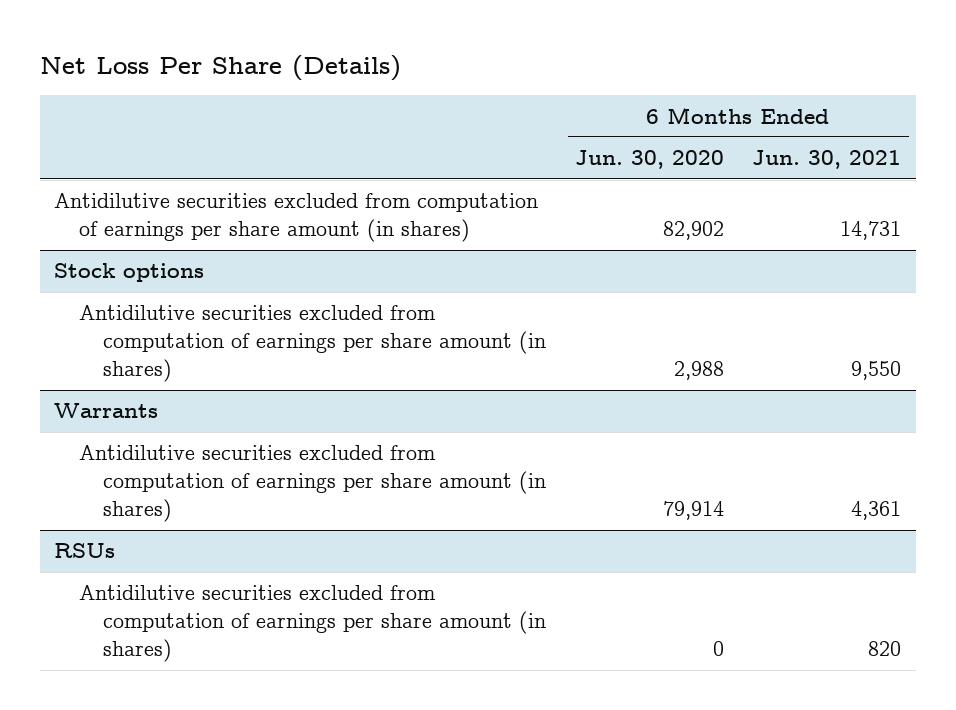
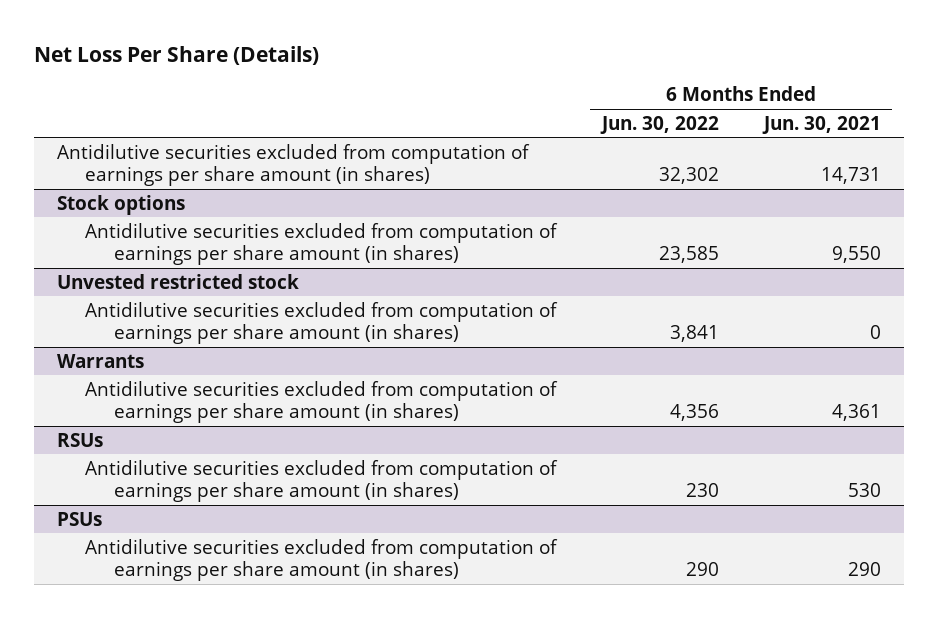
[574,150,724,170] Jun. 30, 2020 -> none
none -> [599,115,719,134] Jun. 30, 2022
none -> [56,273,299,289] Unvested restricted stock
none -> [85,301,559,344] Antidilutive securities excluded from computation of earnings per share amount (in shares)
[868,641,902,657] 820 -> [848,482,882,497] 530
none -> [56,511,102,526] PSUs
none -> [85,538,559,581] Antidilutive securities excluded from computation of earnings per share amount (in shares)

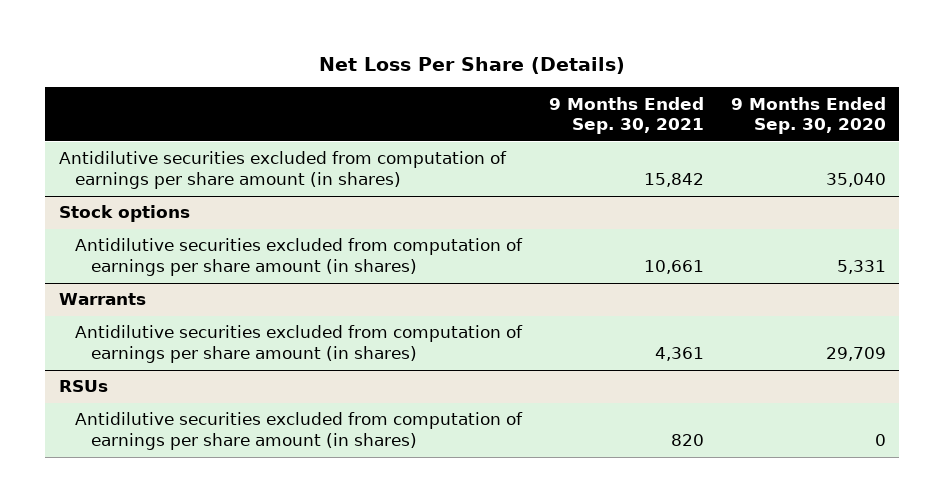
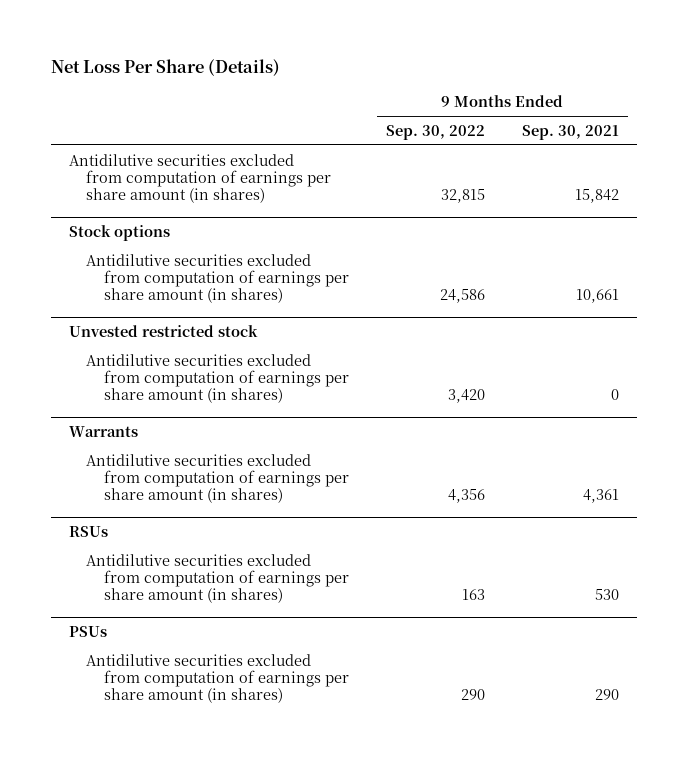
[730,96,886,135] 9 Months Ended Sep. 30, 2020 -> none
none -> [385,124,485,140] Sep. 30, 2022
none -> [69,325,259,338] Unvested restricted stock
none -> [86,353,349,403] Antidilutive securities excluded from computation of earnings per share amount (in shares)
[670,434,704,447] 820 -> [594,588,619,600] 530
none -> [69,626,108,638] PSUs
none -> [86,653,349,703] Antidilutive securities excluded from computation of earnings per share amount (in shares)

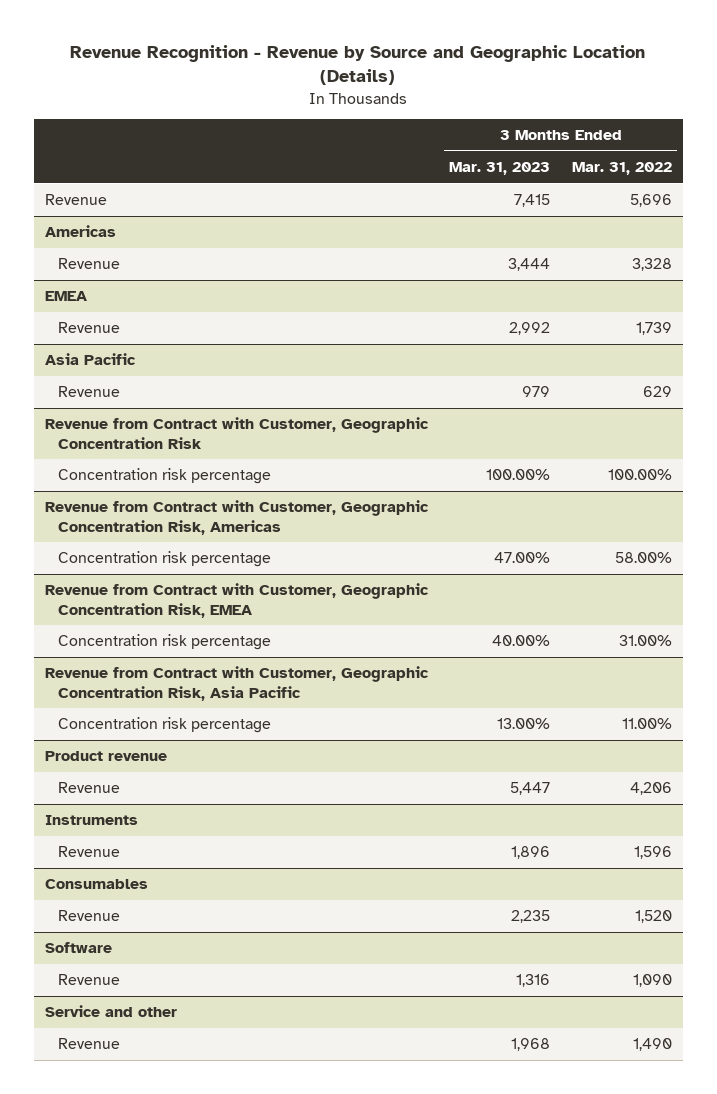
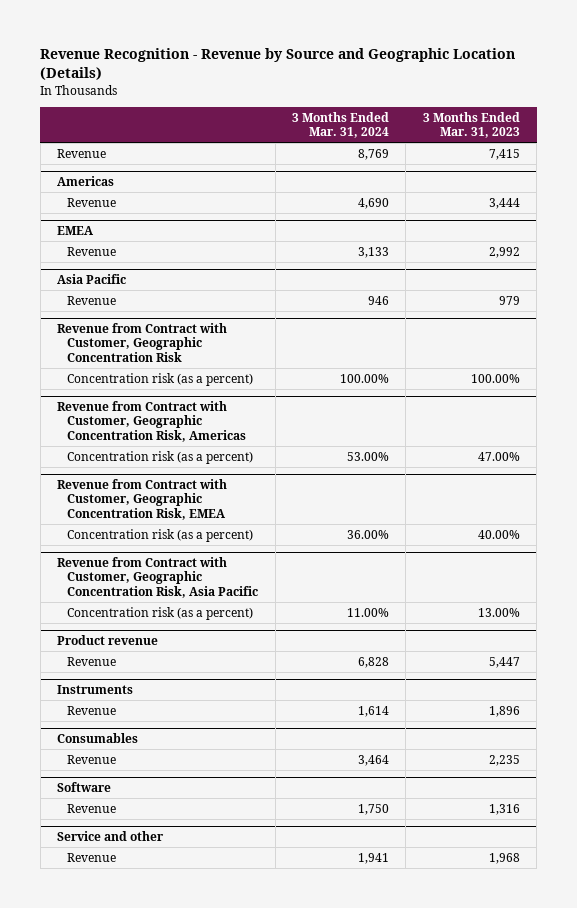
[571,162,672,176] Mar. 31, 2022 -> none
none -> [292,111,390,139] 3 Months Ended Mar. 31, 2024
[58,468,272,485] Concentration risk percentage -> [67,372,254,386] Concentration risk (as a percent)
[58,551,272,568] Concentration risk percentage -> [67,450,254,464] Concentration risk (as a percent)
[58,634,272,651] Concentration risk percentage -> [67,528,254,542] Concentration risk (as a percent)
[58,717,272,734] Concentration risk percentage -> [67,606,254,620] Concentration risk (as a percent)

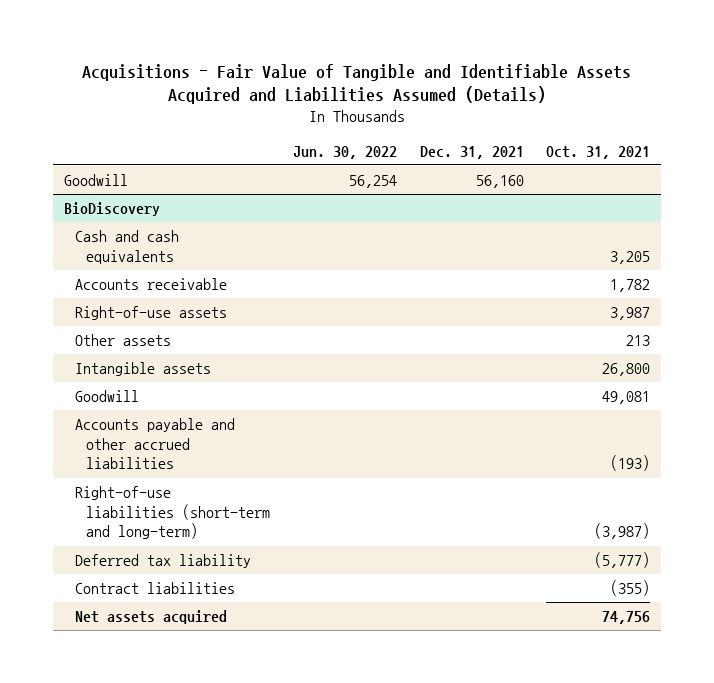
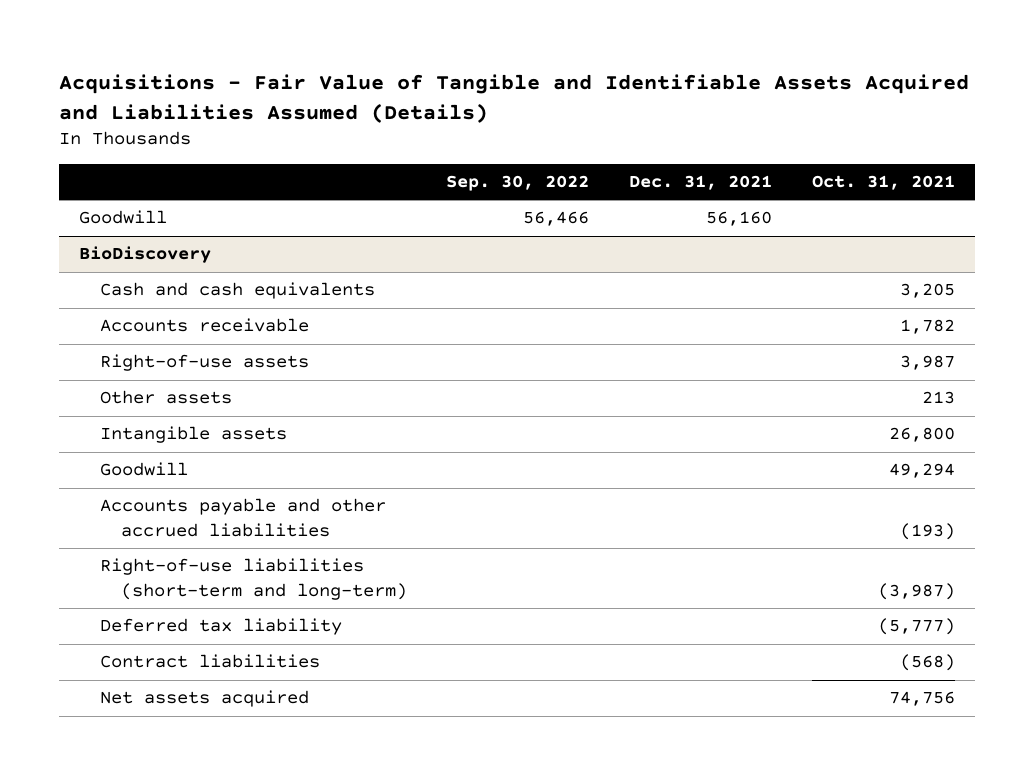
[293,145,398,159] Jun. 30, 2022 -> none
none -> [446,174,590,191] Sep. 30, 2022
[602,391,651,405] 49,081 -> [889,463,956,479] 49,294
[610,580,651,597] (355) -> [900,654,956,672] (568)

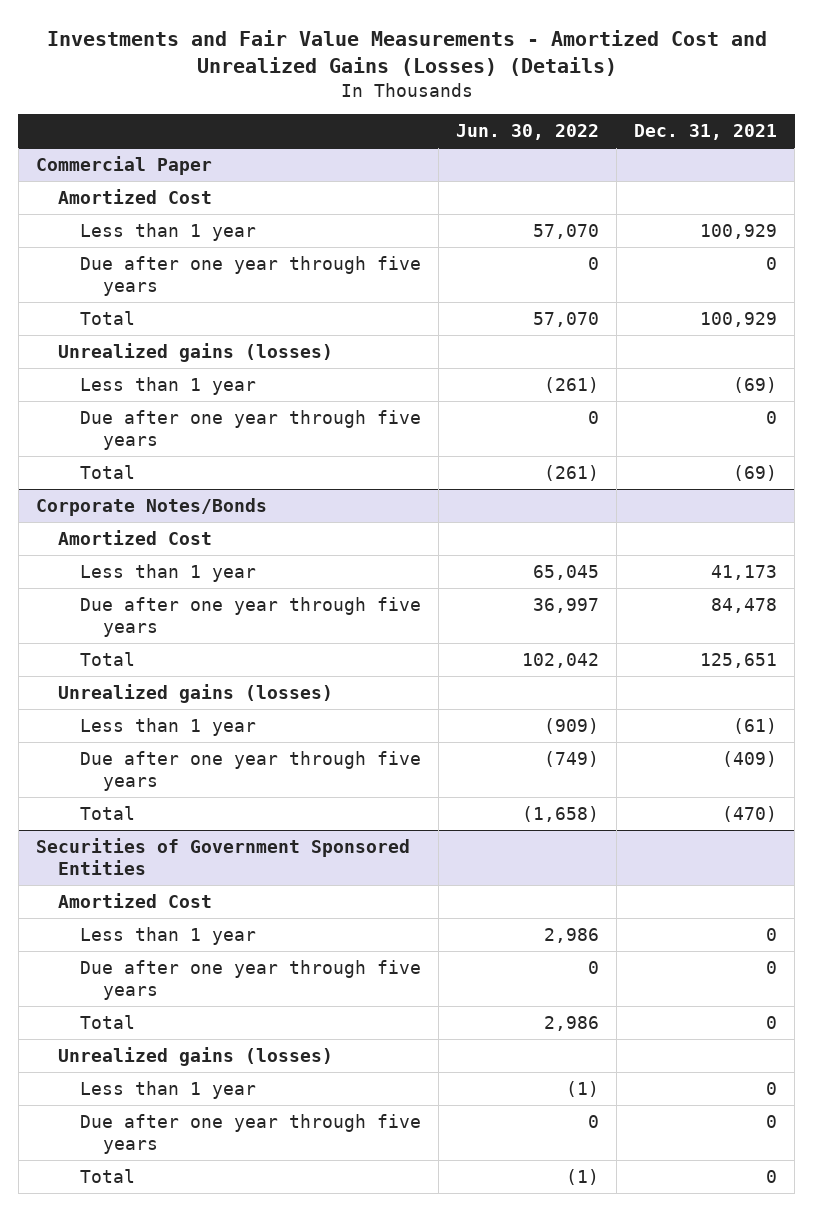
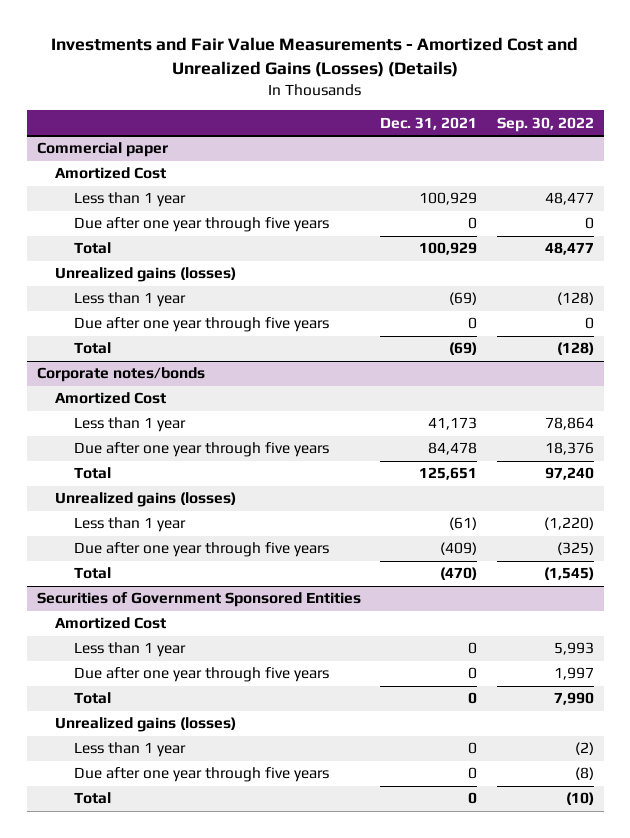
[456,124,600,141] Jun. 30, 2022 -> none
none -> [496,116,594,132] Sep. 30, 2022
[35,155,212,175] Commercial Paper -> [36,142,168,158] Commercial paper
[35,497,267,516] Corporate Notes/Bonds -> [36,367,205,383] Corporate notes/bonds

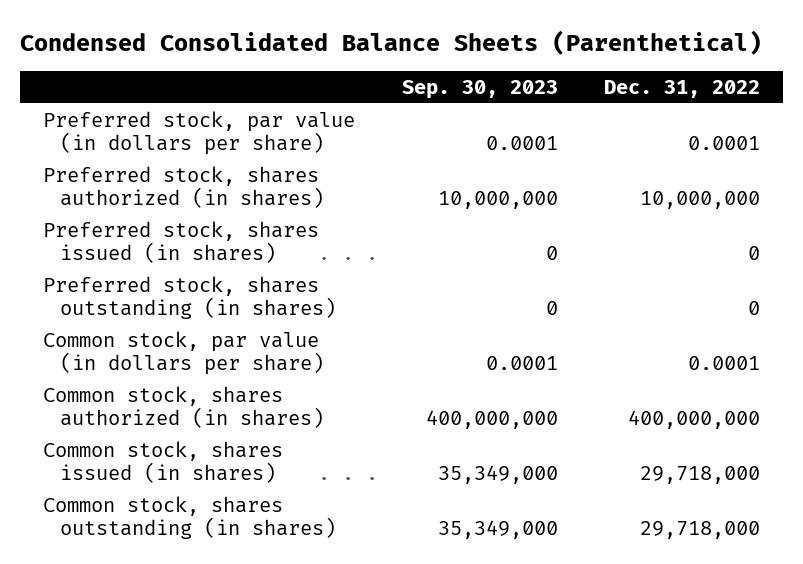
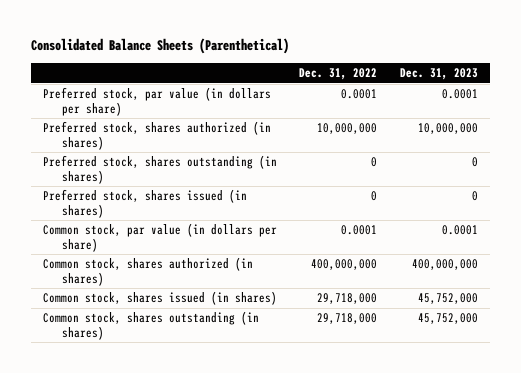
[20,30,763,56] Condensed Consolidated Balance Sheets (Parenthetical) -> [31,38,290,55] Consolidated Balance Sheets (Parenthetical)
[401,79,558,99] Sep. 30, 2023 -> none
none -> [400,68,479,81] Dec. 31, 2023
[43,220,320,264] Preferred stock, shares issued (in shares) -> [42,189,247,218] Preferred stock, shares issued (in shares)

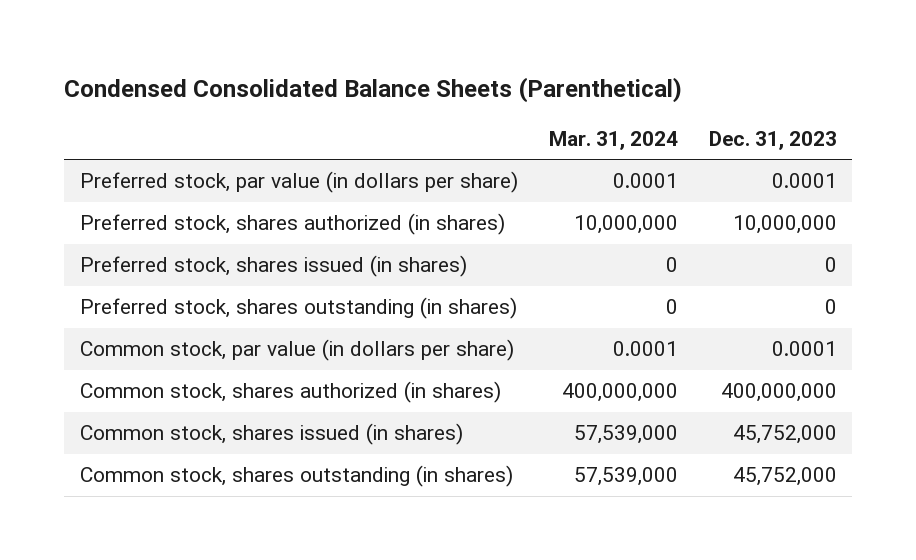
[31,38,290,55] Consolidated Balance Sheets (Parenthetical) -> [64,76,683,103] Condensed Consolidated Balance Sheets (Parenthetical)
[299,68,378,81] Dec. 31, 2022 -> none
none -> [548,130,678,150] Mar. 31, 2024
[42,155,277,184] Preferred stock, shares outstanding (in shares) -> [79,297,517,320] Preferred stock, shares outstanding (in shares)

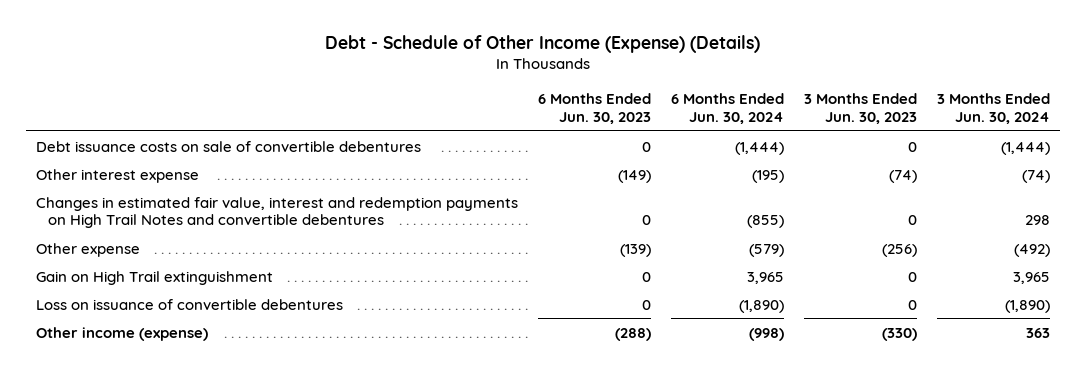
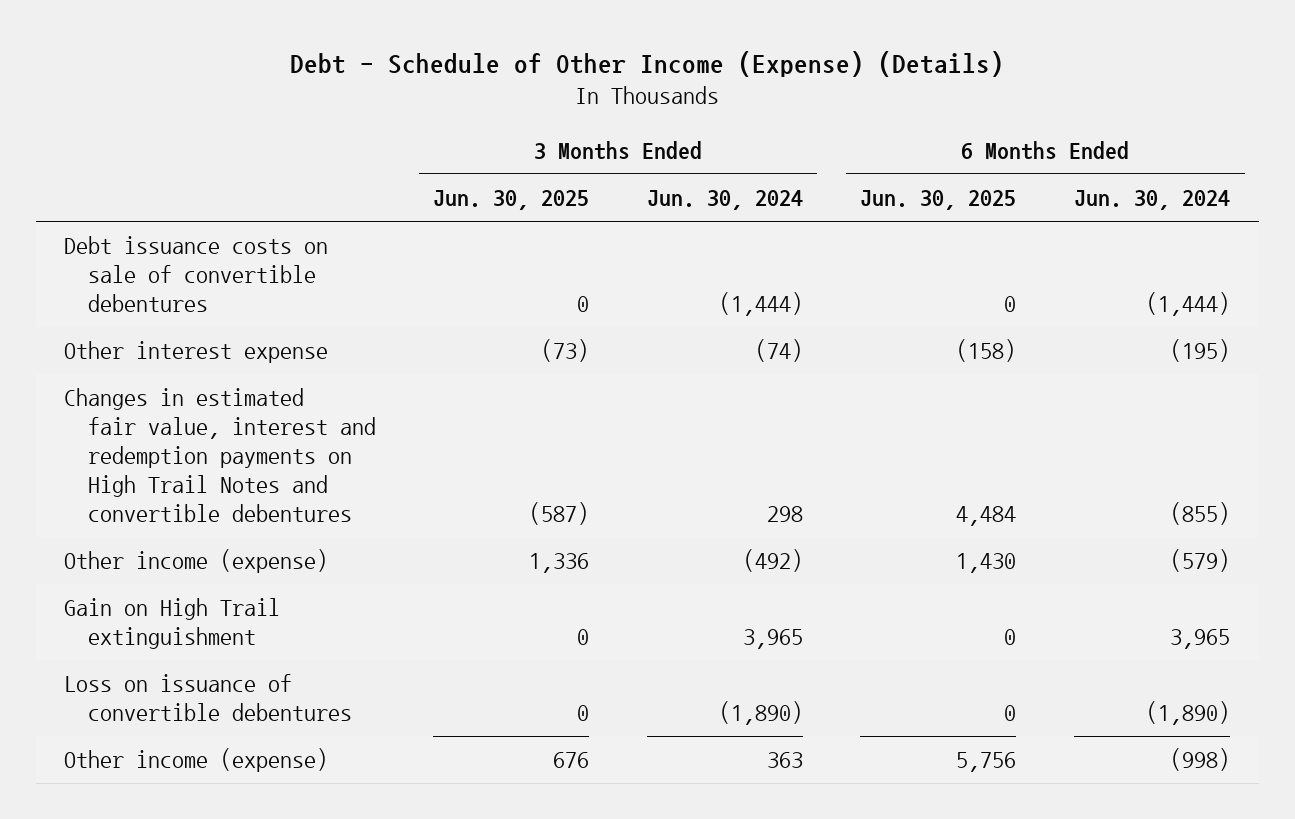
[537,92,651,124] 6 Months Ended Jun. 30, 2023 -> none
[804,92,918,124] 3 Months Ended Jun. 30, 2023 -> none
none -> [433,189,590,210] Jun. 30, 2025
none -> [860,189,1017,210] Jun. 30, 2025
[35,242,140,257] Other expense -> [64,549,329,574] Other income (expense)

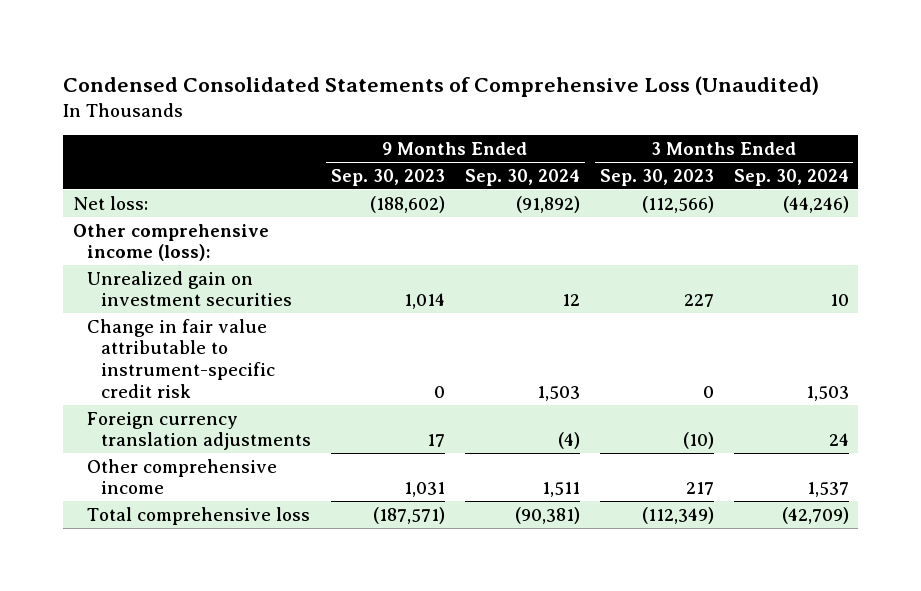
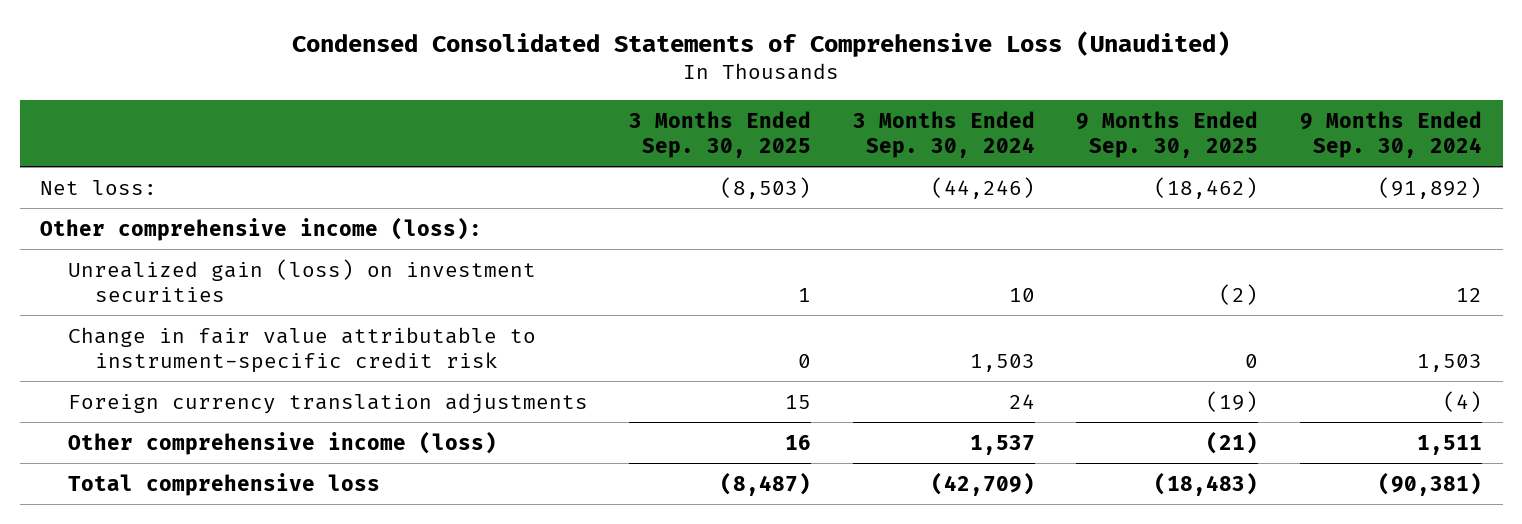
[331,168,446,186] Sep. 30, 2023 -> none
[599,168,714,186] Sep. 30, 2023 -> none
none -> [629,110,812,158] 3 Months Ended Sep. 30, 2025
none -> [1076,110,1259,158] 9 Months Ended Sep. 30, 2025
[86,270,293,307] Unrealized gain on investment securities -> [67,258,536,302] Unrealized gain (loss) on investment securities
[86,458,277,495] Other comprehensive income -> [67,430,497,455] Other comprehensive income (loss)

